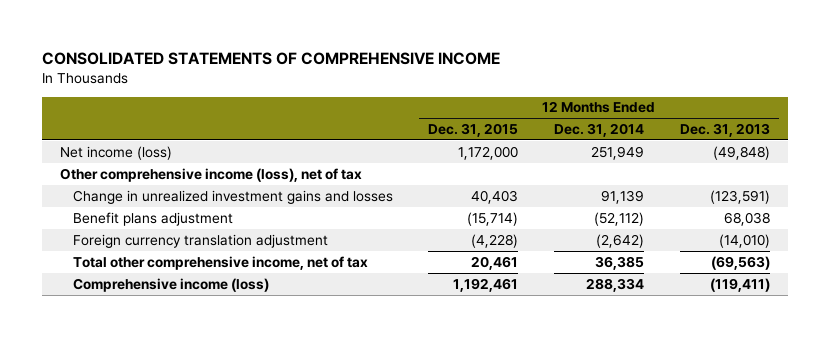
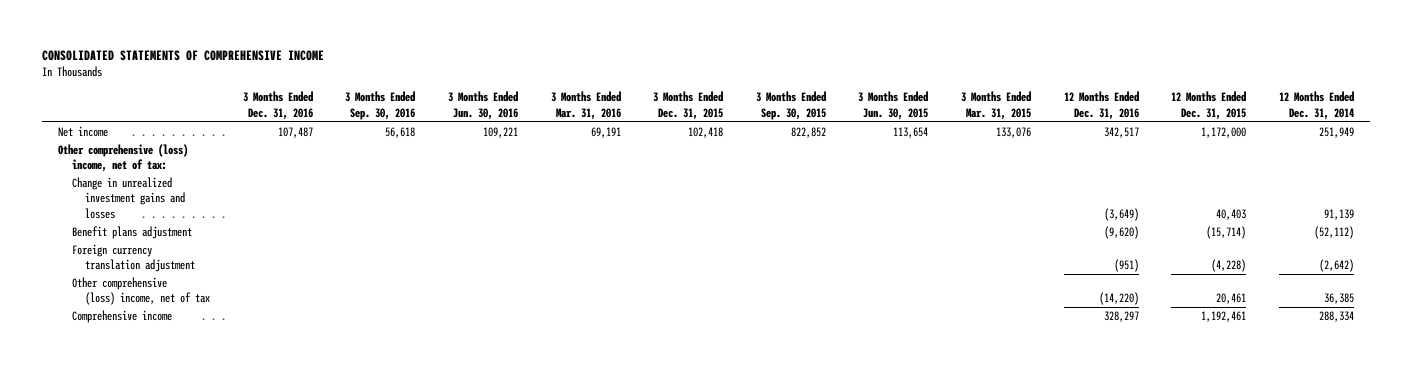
[680,122,771,137] Dec. 31, 2013 -> none
none -> [242,91,313,120] 3 Months Ended Dec. 31, 2016
none -> [345,91,416,120] 3 Months Ended Sep. 30, 2016
none -> [448,91,519,120] 3 Months Ended Jun. 30, 2016
none -> [550,91,621,120] 3 Months Ended Mar. 31, 2016
none -> [653,91,724,120] 3 Months Ended Dec. 31, 2015
none -> [755,91,826,120] 3 Months Ended Sep. 30, 2015
none -> [858,91,929,120] 3 Months Ended Jun. 30, 2015
none -> [961,91,1032,120] 3 Months Ended Mar. 31, 2015
none -> [1063,91,1139,120] 12 Months Ended Dec. 31, 2016
[59,145,172,160] Net income (loss) -> [57,126,108,138] Net income
[59,167,362,182] Other comprehensive income (loss), net of tax -> [57,144,188,173] Other comprehensive (loss) income, net of tax:
[72,255,368,270] Total other comprehensive income, net of tax -> [71,277,211,306] Other comprehensive (loss) income, net of tax
[72,277,269,292] Comprehensive income (loss) -> [71,310,172,324] Comprehensive income

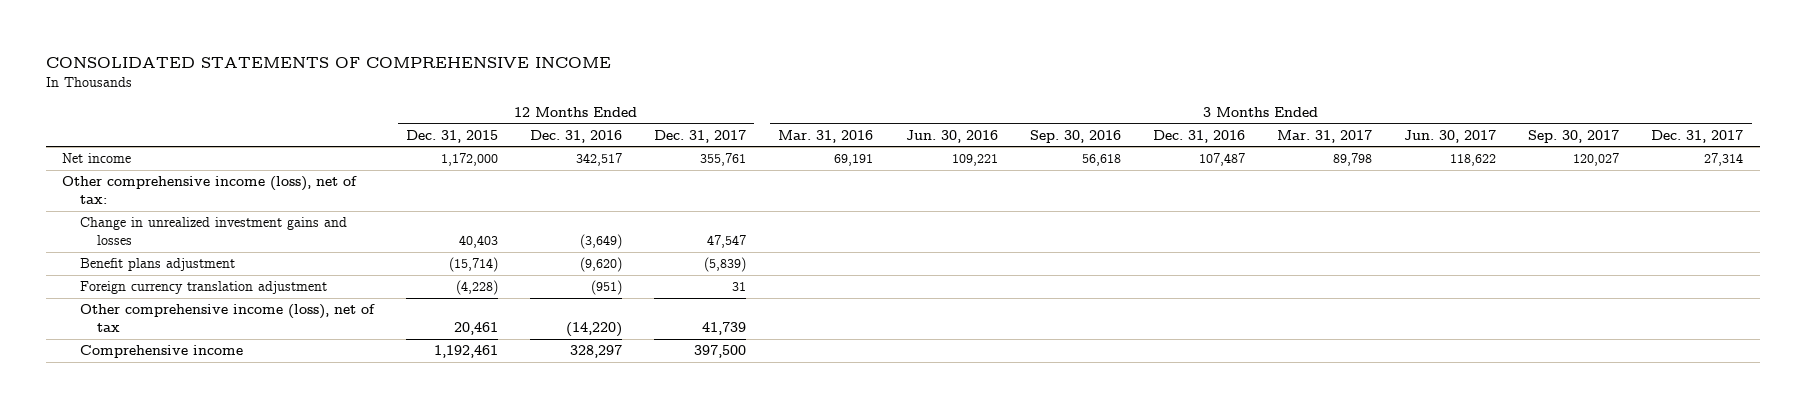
[653,91,724,120] 3 Months Ended Dec. 31, 2015 -> none
[755,91,826,120] 3 Months Ended Sep. 30, 2015 -> none
[858,91,929,120] 3 Months Ended Jun. 30, 2015 -> none
[961,91,1032,120] 3 Months Ended Mar. 31, 2015 -> none
[1278,91,1354,120] 12 Months Ended Dec. 31, 2014 -> none
none -> [654,129,747,143] Dec. 31, 2017
none -> [1276,129,1372,143] Mar. 31, 2017
none -> [1404,129,1497,143] Jun. 30, 2017
none -> [1528,129,1620,143] Sep. 30, 2017
none -> [1651,129,1744,143] Dec. 31, 2017
[57,144,188,173] Other comprehensive (loss) income, net of tax: -> [62,176,358,205] Other comprehensive income (loss), net of tax:
[71,277,211,306] Other comprehensive (loss) income, net of tax -> [79,304,375,333] Other comprehensive income (loss), net of tax

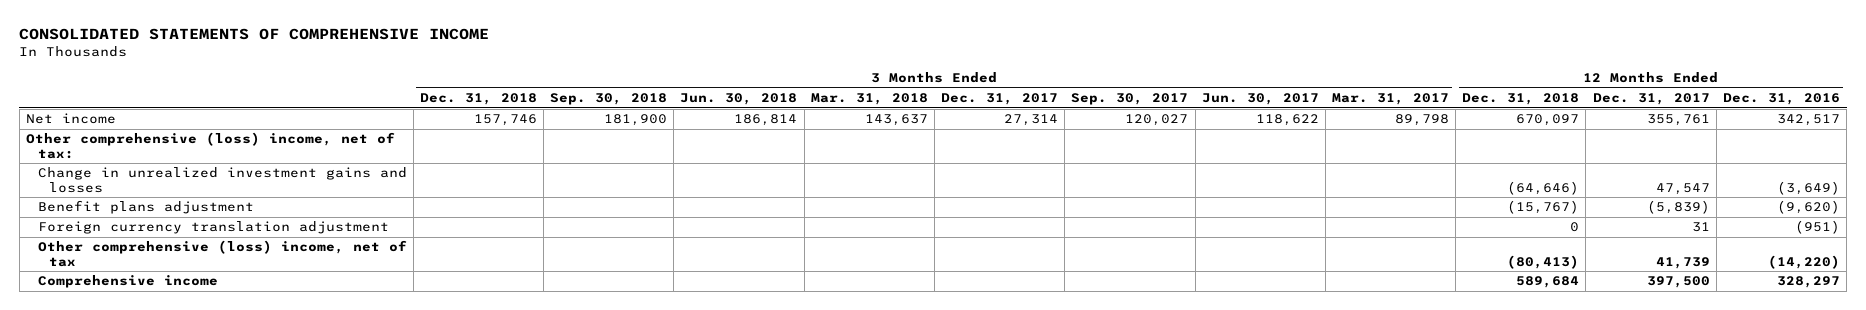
[405,129,498,143] Dec. 31, 2015 -> none
[778,129,874,143] Mar. 31, 2016 -> none
[905,129,998,143] Jun. 30, 2016 -> none
[1029,129,1121,143] Sep. 30, 2016 -> none
[1152,129,1245,143] Dec. 31, 2016 -> none
none -> [419,93,537,106] Dec. 31, 2018
none -> [550,93,668,106] Sep. 30, 2018
none -> [680,93,798,106] Jun. 30, 2018
none -> [810,93,928,106] Mar. 31, 2018
none -> [1462,93,1580,106] Dec. 31, 2018
[62,176,358,205] Other comprehensive income (loss), net of tax: -> [25,132,395,159] Other comprehensive (loss) income, net of tax:
[79,304,375,333] Other comprehensive income (loss), net of tax -> [37,240,407,267] Other comprehensive (loss) income, net of tax

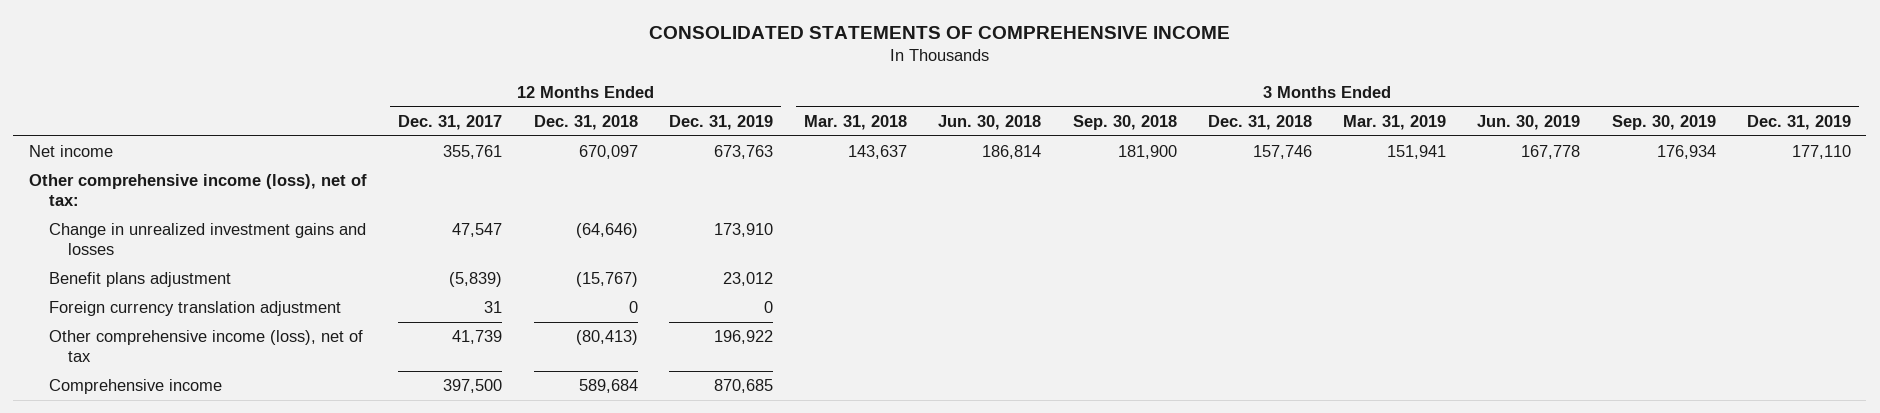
[941,93,1059,106] Dec. 31, 2017 -> none
[1071,93,1189,106] Sep. 30, 2017 -> none
[1201,93,1319,106] Jun. 30, 2017 -> none
[1332,93,1450,106] Mar. 31, 2017 -> none
[1722,93,1840,106] Dec. 31, 2016 -> none
none -> [668,114,773,130] Dec. 31, 2019
none -> [1343,114,1447,130] Mar. 31, 2019
none -> [1477,114,1581,130] Jun. 30, 2019
none -> [1611,114,1716,130] Sep. 30, 2019
none -> [1746,114,1851,130] Dec. 31, 2019
[25,132,395,159] Other comprehensive (loss) income, net of tax: -> [29,174,368,207] Other comprehensive income (loss), net of tax:
[37,240,407,267] Other comprehensive (loss) income, net of tax -> [48,330,363,363] Other comprehensive income (loss), net of tax

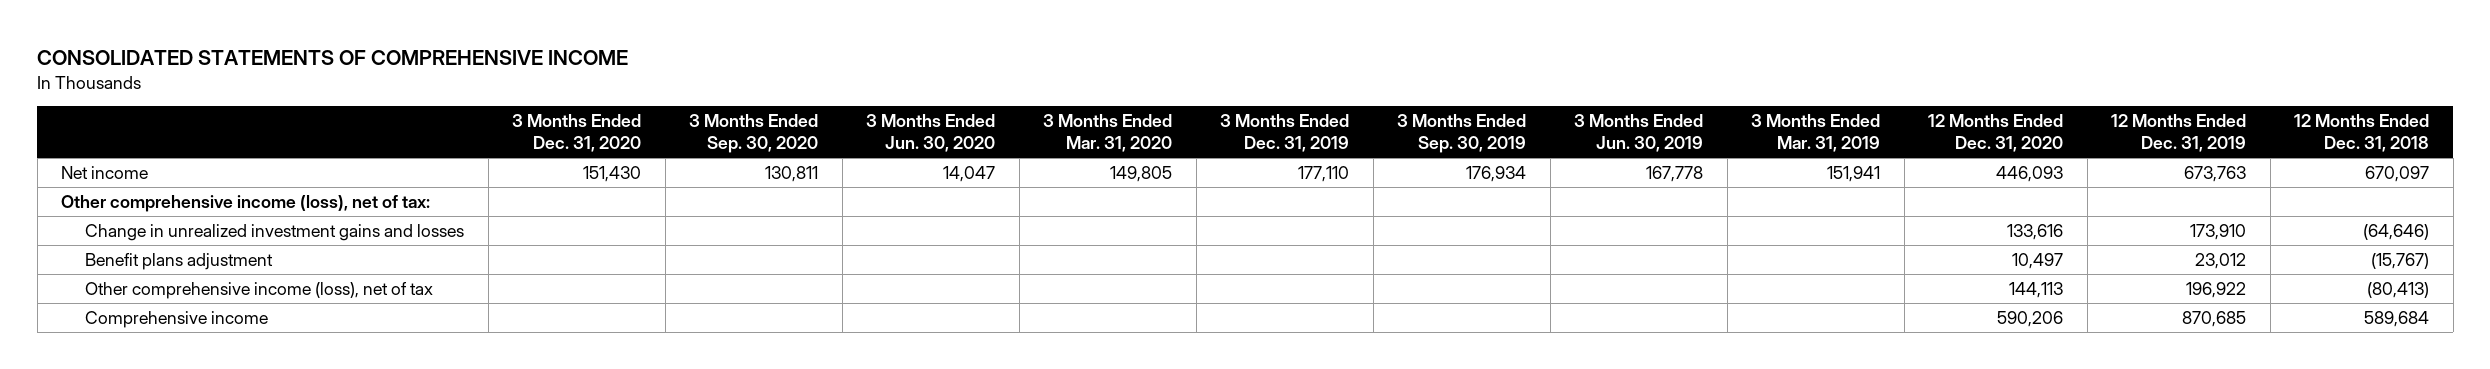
[398,114,503,130] Dec. 31, 2017 -> none
[804,114,908,130] Mar. 31, 2018 -> none
[938,114,1042,130] Jun. 30, 2018 -> none
[1072,114,1177,130] Sep. 30, 2018 -> none
[1207,114,1312,130] Dec. 31, 2018 -> none
none -> [512,114,642,152] 3 Months Ended Dec. 31, 2020
none -> [689,114,819,153] 3 Months Ended Sep. 30, 2020
none -> [866,114,996,152] 3 Months Ended Jun. 30, 2020
none -> [1043,114,1173,152] 3 Months Ended Mar. 31, 2020
none -> [1928,114,2064,152] 12 Months Ended Dec. 31, 2020
[48,301,341,317] Foreign currency translation adjustment -> none

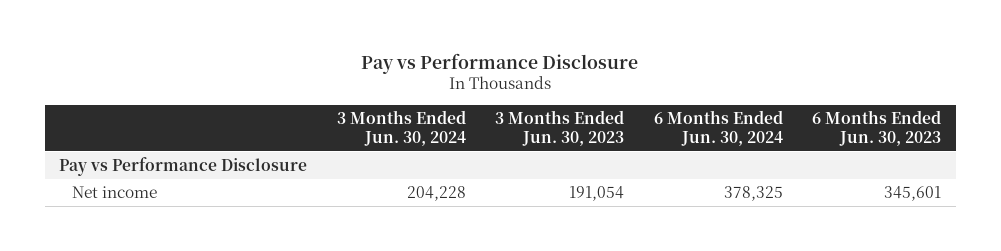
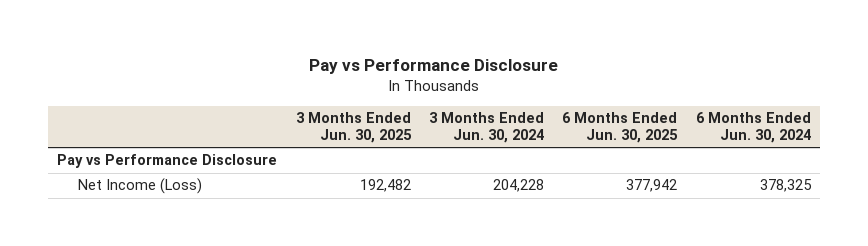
[495,109,625,147] 3 Months Ended Jun. 30, 2023 -> none
[812,109,942,147] 6 Months Ended Jun. 30, 2023 -> none
none -> [295,112,412,144] 3 Months Ended Jun. 30, 2025
none -> [562,112,679,144] 6 Months Ended Jun. 30, 2025
[71,186,157,199] Net income -> [77,178,202,195] Net Income (Loss)

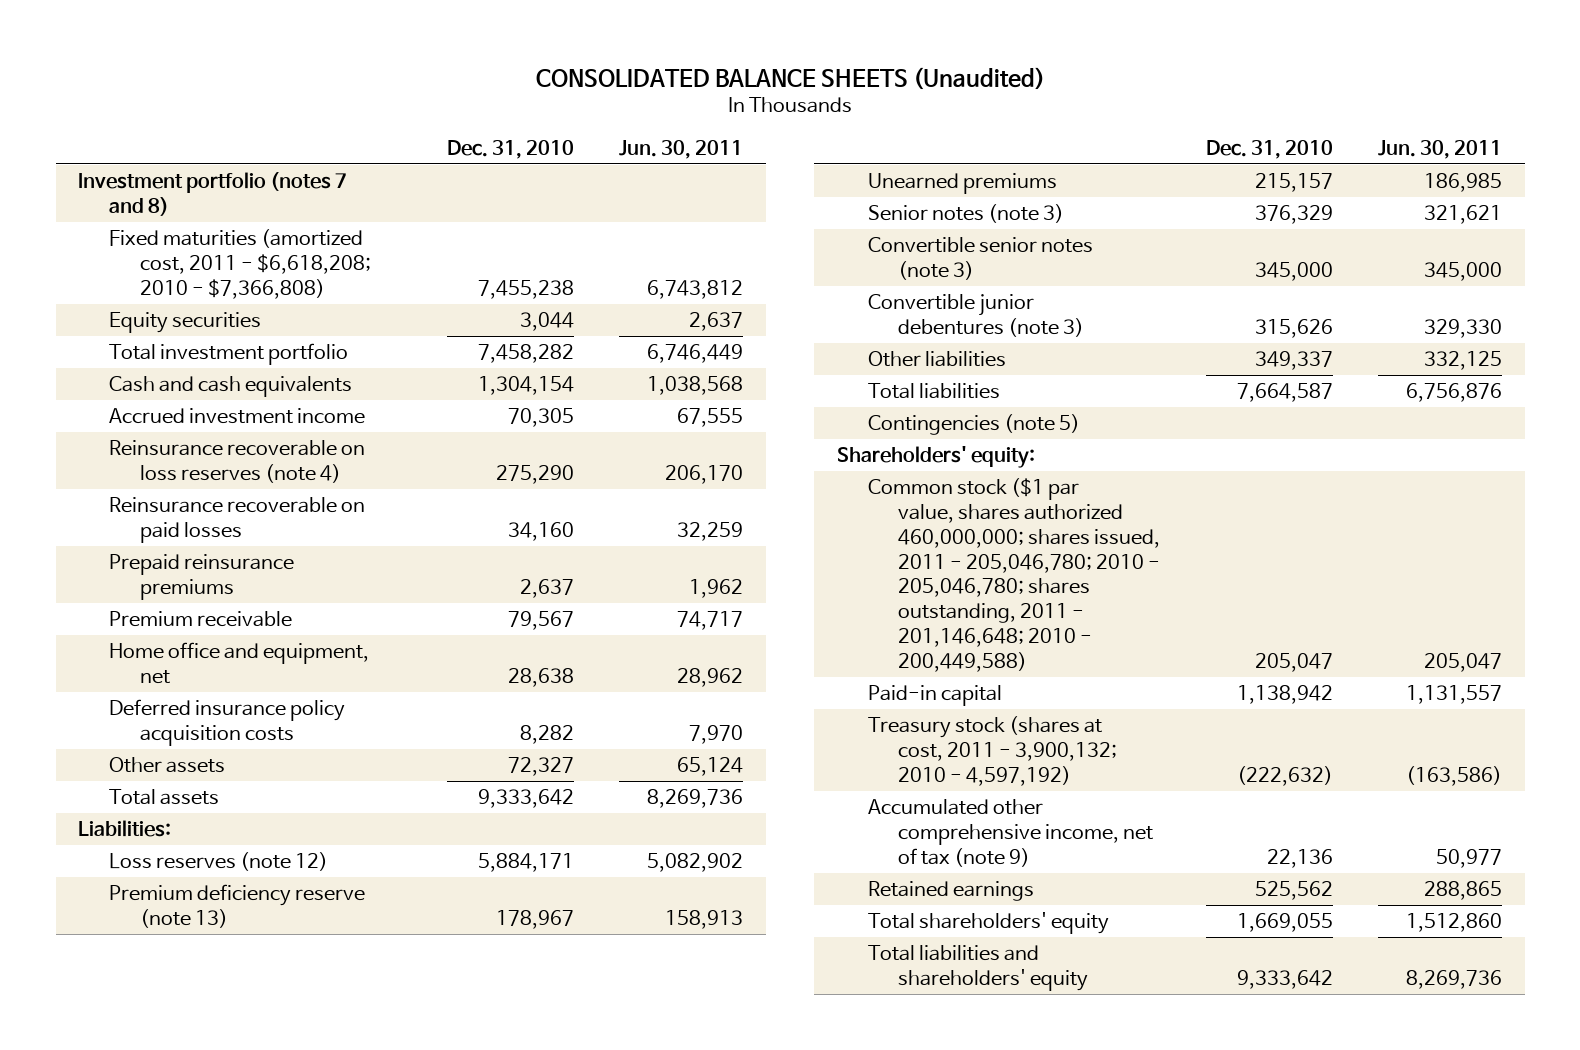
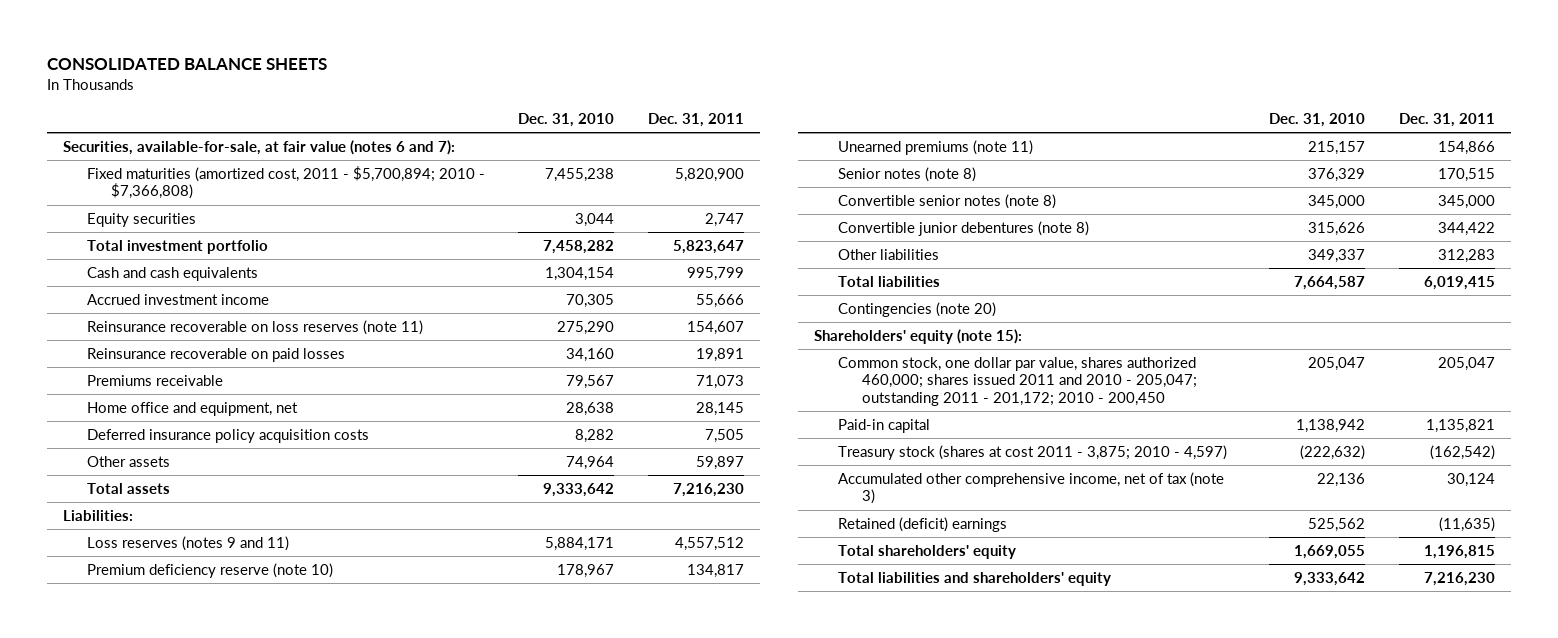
[536,66,1046,90] CONSOLIDATED BALANCE SHEETS (Unaudited) -> [46,57,327,70] CONSOLIDATED BALANCE SHEETS
[619,139,744,159] Jun. 30, 2011 -> none
none -> [647,112,744,127] Dec. 31, 2011
[78,172,348,216] Investment portfolio (notes 7 and 8) -> none
none -> [63,139,456,155] Securities, available-for-sale, at fair value (notes 6 and 7):
[109,229,371,299] Fixed maturities (amortized cost, 2011 - $6,618,208; 2010 - $7,366,808) -> [87,165,486,200] Fixed maturities (amortized cost, 2011 - $5,700,894; 2010 - $7,366,808)
[109,440,366,483] Reinsurance recoverable on loss reserves (note 4) -> [87,319,424,335] Reinsurance recoverable on loss reserves (note 11)
[109,554,295,600] Prepaid reinsurance premiums -> none
[109,611,293,628] Premium receivable -> [87,374,224,386] Premiums receivable
[507,757,574,777] 72,327 -> [566,455,615,470] 74,964
[109,852,329,872] Loss reserves (note 12) -> [87,535,290,551] Loss reserves (notes 9 and 11)
[109,884,366,928] Premium deficiency reserve (note 13) -> [87,562,334,578] Premium deficiency reserve (note 10)
[867,173,1057,195] Unearned premiums -> [838,139,1034,155] Unearned premiums (note 11)
[867,204,1064,224] Senior notes (note 3) -> [838,166,977,182] Senior notes (note 8)
[867,237,1093,280] Convertible senior notes (note 3) -> [838,193,1057,209] Convertible senior notes (note 8)
[867,294,1085,337] Convertible junior debentures (note 3) -> [838,220,1090,236] Convertible junior debentures (note 8)
[867,414,1080,436] Contingencies (note 5) -> [838,301,997,317] Contingencies (note 20)
[837,446,1036,469] Shareholders' equity: -> [814,328,1023,344] Shareholders' equity (note 15):
[867,478,1161,672] Common stock ($1 par value, shares authorized 460,000,000; shares issued, 2011 - 205,046,780; 2010 - 205,046,780; shares outstanding, 2011 - 201,146,648; 2010 - 200,449,588) -> [838,356,1197,406] Common stock, one dollar par value, shares authorized 460,000; shares issued 2011 and 2010 - 205,047; outstanding 2011 - 201,172; 2010 - 200,450
[867,716,1118,786] Treasury stock (shares at cost, 2011 - 3,900,132; 2010 - 4,597,192) -> [838,444,1228,460] Treasury stock (shares at cost 2011 - 3,875; 2010 - 4,597)
[867,799,1154,867] Accumulated other comprehensive income, net of tax (note 9) -> [838,471,1225,505] Accumulated other comprehensive income, net of tax (note 3)
[867,881,1034,902] Retained earnings -> [838,516,1008,532] Retained (deficit) earnings

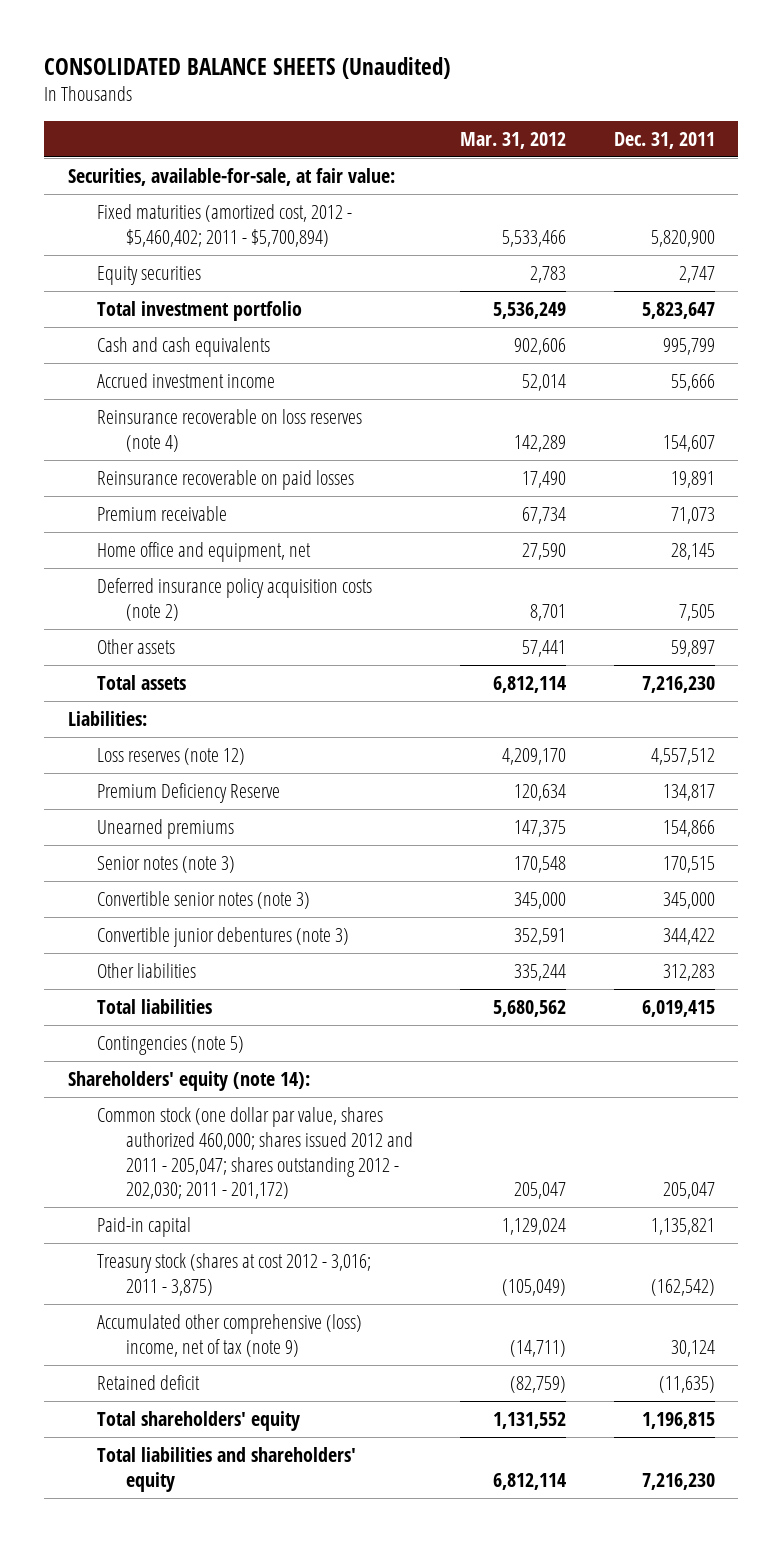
[46,57,327,70] CONSOLIDATED BALANCE SHEETS -> [43,56,450,79] CONSOLIDATED BALANCE SHEETS (Unaudited)
[518,112,615,127] Dec. 31, 2010 -> none
none -> [460,131,567,149] Mar. 31, 2012
[63,139,456,155] Securities, available-for-sale, at fair value (notes 6 and 7): -> [67,168,395,187] Securities, available-for-sale, at fair value:
[87,165,486,200] Fixed maturities (amortized cost, 2011 - $5,700,894; 2010 - $7,366,808) -> [96,204,352,247] Fixed maturities (amortized cost, 2012 - $5,460,402; 2011 - $5,700,894)
[87,319,424,335] Reinsurance recoverable on loss reserves (note 11) -> [96,409,362,452] Reinsurance recoverable on loss reserves (note 4)
[87,374,224,386] Premiums receivable -> [96,506,227,522] Premium receivable
[87,428,370,443] Deferred insurance policy acquisition costs -> [96,578,372,621] Deferred insurance policy acquisition costs (note 2)
[87,535,290,551] Loss reserves (notes 9 and 11) -> [96,748,245,766] Loss reserves (note 12)
[87,562,334,578] Premium deficiency reserve (note 10) -> [96,783,280,804] Premium Deficiency Reserve
[838,139,1034,155] Unearned premiums (note 11) -> [96,819,234,840] Unearned premiums
[838,166,977,182] Senior notes (note 8) -> [96,856,235,874] Senior notes (note 3)
[838,193,1057,209] Convertible senior notes (note 8) -> [96,891,310,910] Convertible senior notes (note 3)
[838,220,1090,236] Convertible junior debentures (note 8) -> [96,927,349,948] Convertible junior debentures (note 3)
[838,301,997,317] Contingencies (note 20) -> [96,1036,244,1056] Contingencies (note 5)
[814,328,1023,344] Shareholders' equity (note 15): -> [67,1071,310,1092] Shareholders' equity (note 14):
[838,356,1197,406] Common stock, one dollar par value, shares authorized 460,000; shares issued 2011 and 2010 - 205,047; outstanding 2011 - 201,172; 2010 - 200,450 -> [96,1107,413,1200] Common stock (one dollar par value, shares authorized 460,000; shares issued 2012 and 2011 - 205,047; shares outstanding 2012 - 202,030; 2011 - 201,172)
[838,444,1228,460] Treasury stock (shares at cost 2011 - 3,875; 2010 - 4,597) -> [96,1253,371,1296] Treasury stock (shares at cost 2012 - 3,016; 2011 - 3,875)
[838,471,1225,505] Accumulated other comprehensive income, net of tax (note 3) -> [96,1314,362,1357] Accumulated other comprehensive (loss) income, net of tax (note 9)
[838,516,1008,532] Retained (deficit) earnings -> [96,1375,200,1391] Retained deficit

